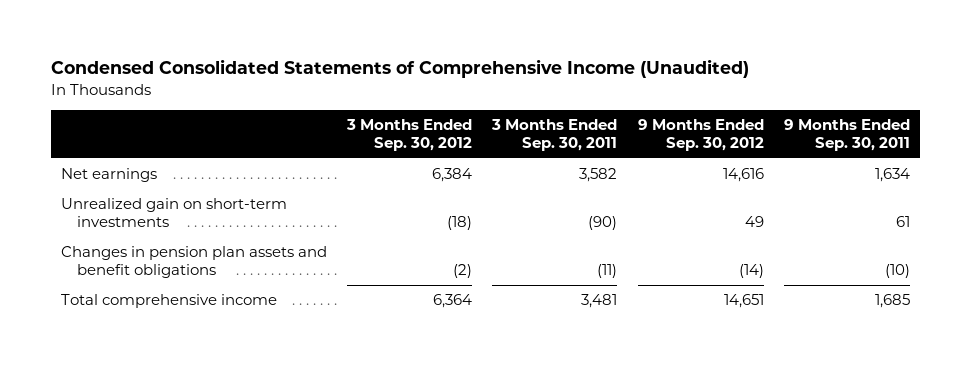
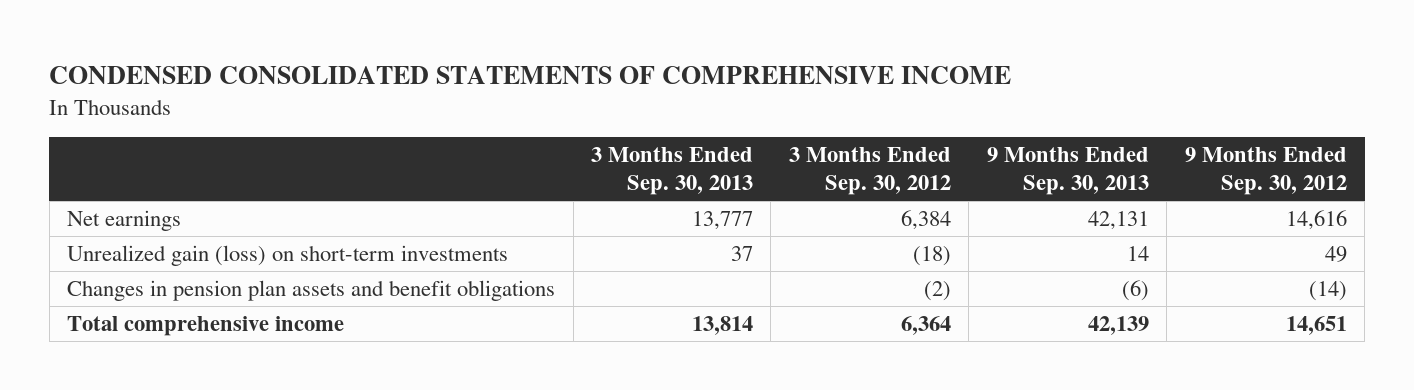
[50,59,749,79] Condensed Consolidated Statements of Comprehensive Income (Unaudited) -> [49,66,1012,85] CONDENSED CONSOLIDATED STATEMENTS OF COMPREHENSIVE INCOME
[491,118,618,152] 3 Months Ended Sep. 30, 2011 -> none
[783,118,910,152] 9 Months Ended Sep. 30, 2011 -> none
none -> [590,147,753,196] 3 Months Ended Sep. 30, 2013
none -> [986,147,1149,196] 9 Months Ended Sep. 30, 2013
[60,198,287,228] Unrealized gain on short-term investments -> [67,244,509,266] Unrealized gain (loss) on short-term investments

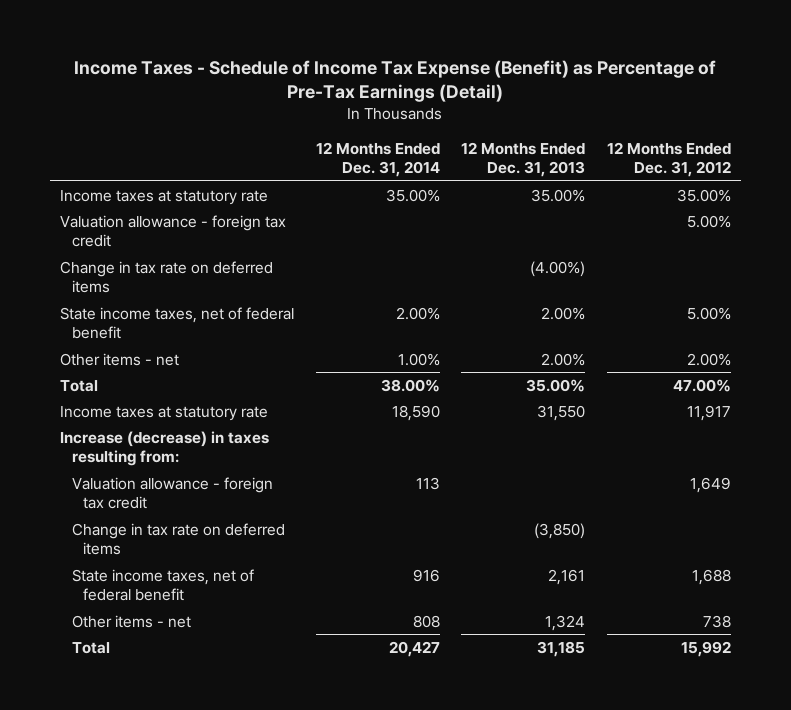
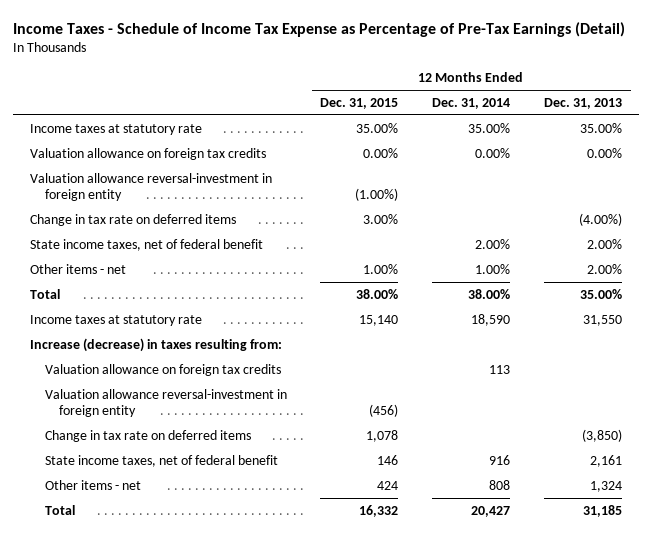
[74,59,717,103] Income Taxes - Schedule of Income Tax Expense (Benefit) as Percentage of Pre-Tax Earnings (Detail) -> [13,22,626,38] Income Taxes - Schedule of Income Tax Expense as Percentage of Pre-Tax Earnings (Detail)
[606,141,731,178] 12 Months Ended Dec. 31, 2012 -> none
none -> [320,97,399,109] Dec. 31, 2015
none -> [30,147,267,160] Valuation allowance on foreign tax credits
[60,214,287,248] Valuation allowance - foreign tax credit -> [30,172,273,202] Valuation allowance reversal-investment in foreign entity
[71,476,273,510] Valuation allowance - foreign tax credit -> [44,363,281,376] Valuation allowance on foreign tax credits
none -> [44,388,287,418] Valuation allowance reversal-investment in foreign entity

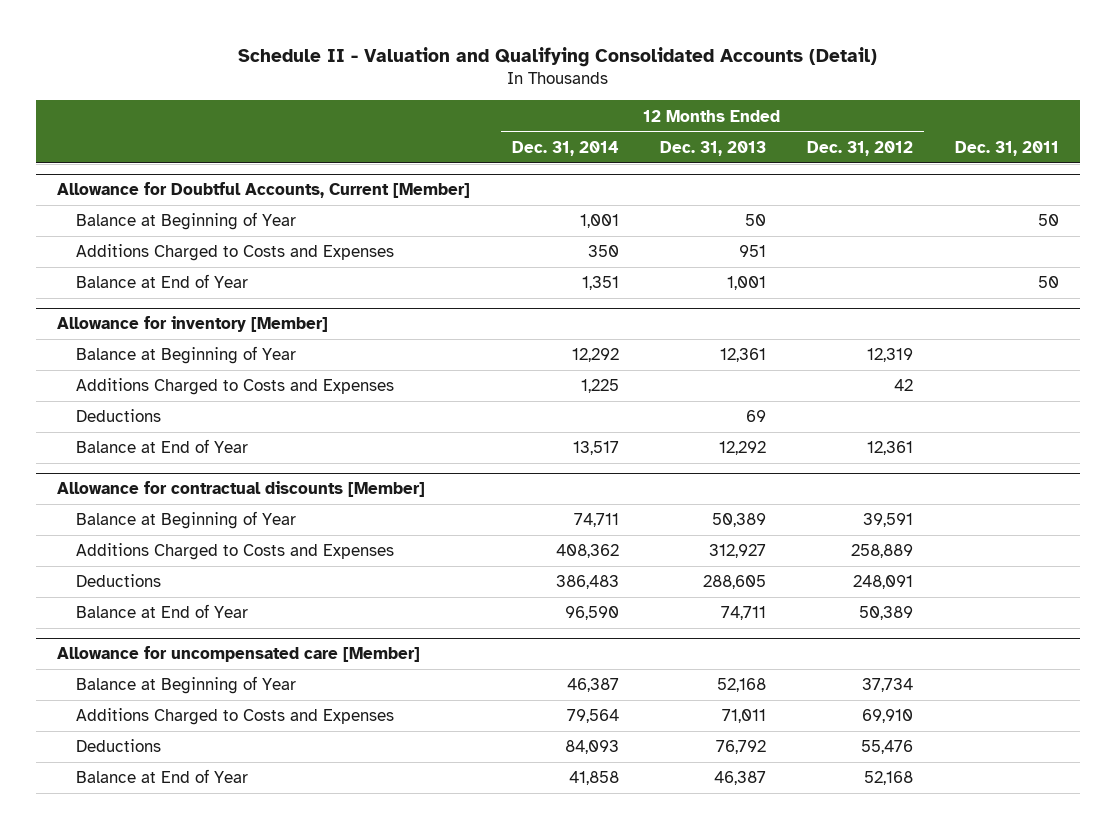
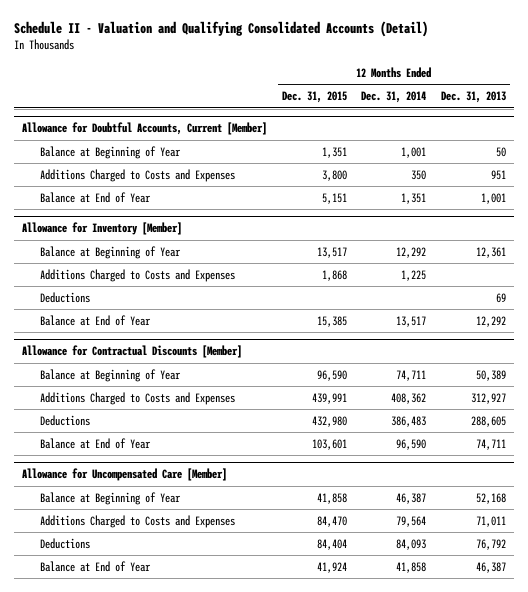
[807,140,914,156] Dec. 31, 2012 -> none
[954,140,1059,156] Dec. 31, 2011 -> none
none -> [281,91,347,104] Dec. 31, 2015
[57,316,329,333] Allowance for inventory [Member] -> [21,222,182,236] Allowance for Inventory [Member]
[57,481,426,498] Allowance for contractual discounts [Member] -> [21,345,242,359] Allowance for Contractual Discounts [Member]
[57,646,421,663] Allowance for uncompensated care [Member] -> [21,468,227,482] Allowance for Uncompensated Care [Member]

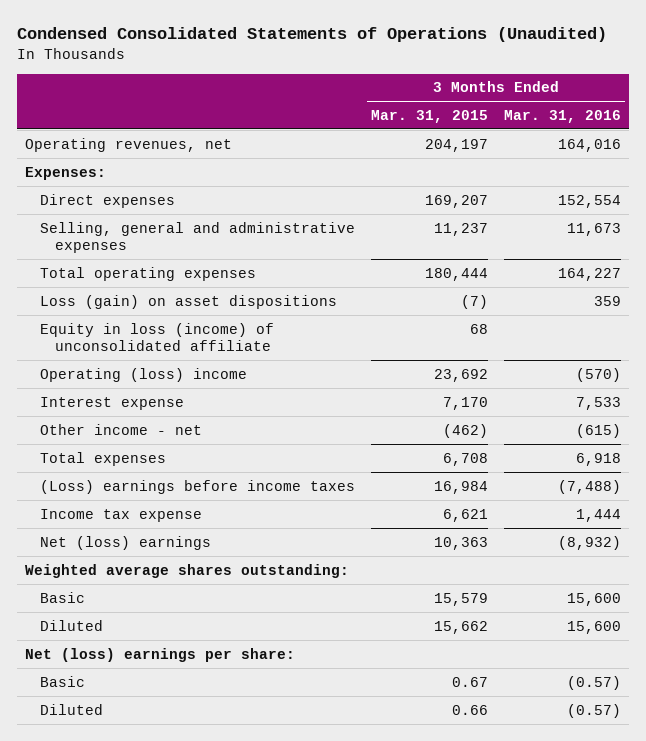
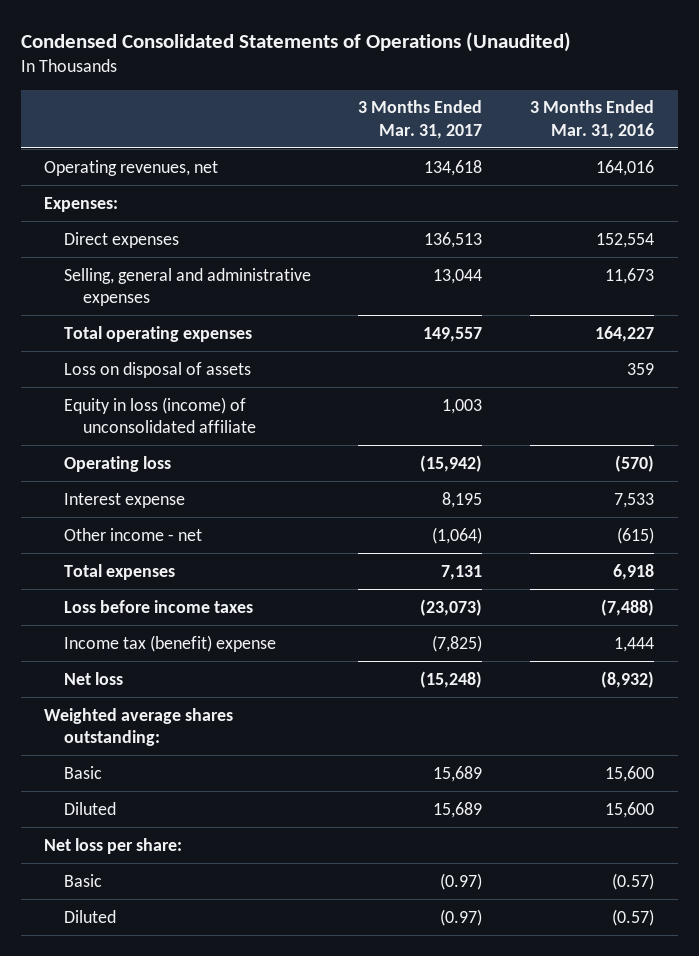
[370,109,488,123] Mar. 31, 2015 -> none
none -> [358,100,483,139] 3 Months Ended Mar. 31, 2017
[39,294,337,309] Loss (gain) on asset dispositions -> [63,361,251,378] Loss on disposal of assets
[39,367,247,382] Operating (loss) income -> [63,455,171,472] Operating loss
[39,479,355,494] (Loss) earnings before income taxes -> [63,599,253,613] Loss before income taxes
[39,508,202,522] Income tax expense -> [63,634,276,652] Income tax (benefit) expense
[39,535,211,550] Net (loss) earnings -> [63,671,123,685] Net loss
[24,647,295,662] Net (loss) earnings per share: -> [44,837,183,854] Net loss per share:

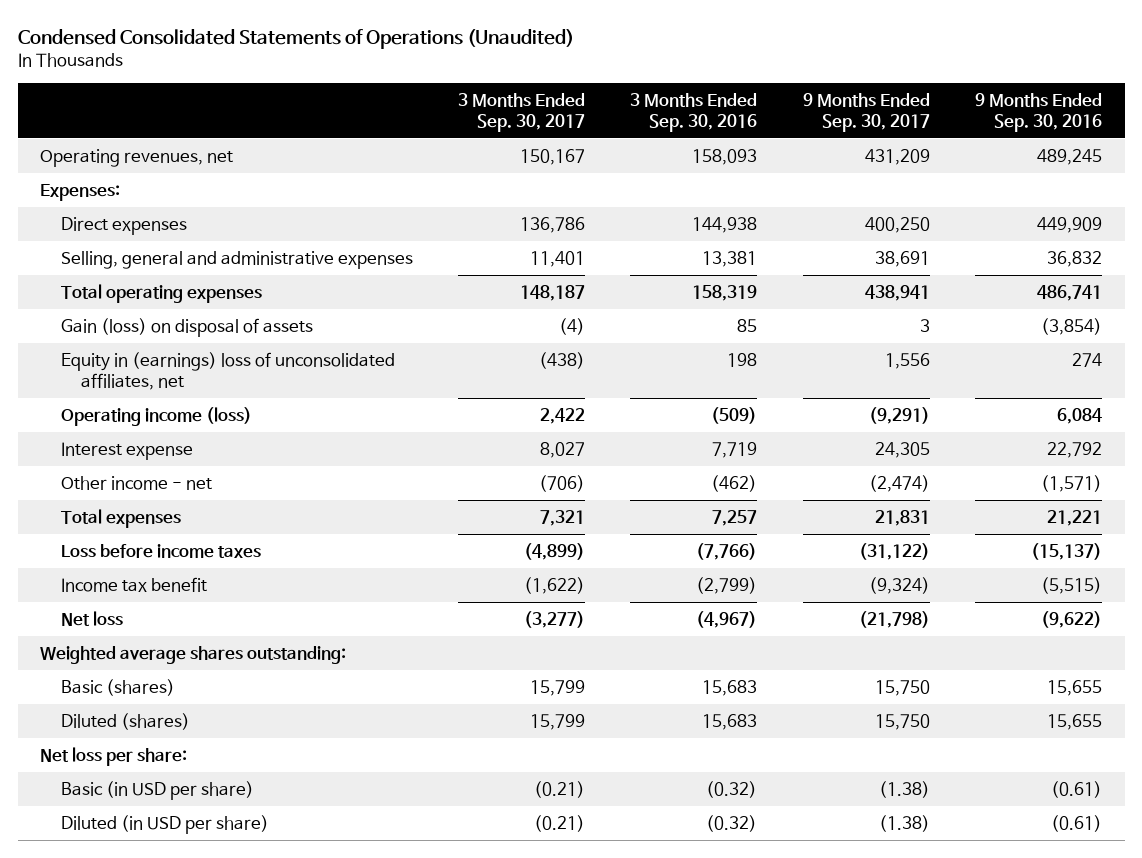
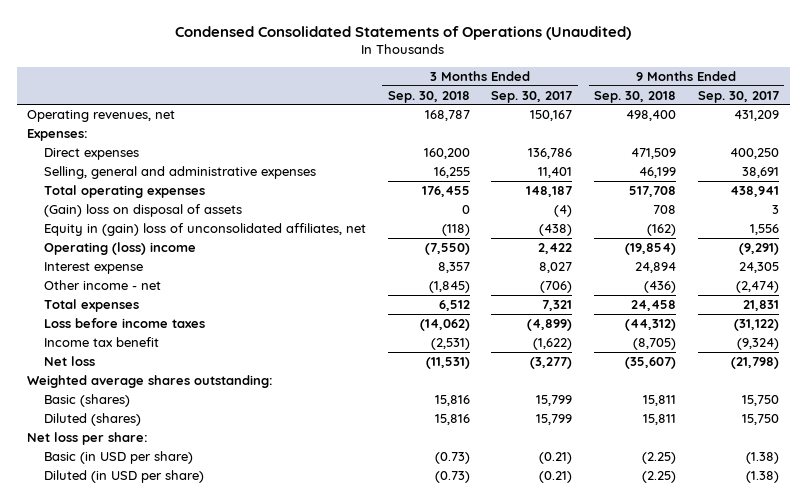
[630,92,758,132] 3 Months Ended Sep. 30, 2016 -> none
[974,92,1102,132] 9 Months Ended Sep. 30, 2016 -> none
none -> [387,90,470,103] Sep. 30, 2018
none -> [594,90,677,103] Sep. 30, 2018
[60,317,313,337] Gain (loss) on disposal of assets -> [44,203,243,217] (Gain) loss on disposal of assets
[60,351,395,391] Equity in (earnings) loss of unconsolidated affiliates, net -> [44,222,367,236] Equity in (gain) loss of unconsolidated affiliates, net
[60,406,252,426] Operating income (loss) -> [44,241,197,255] Operating (loss) income

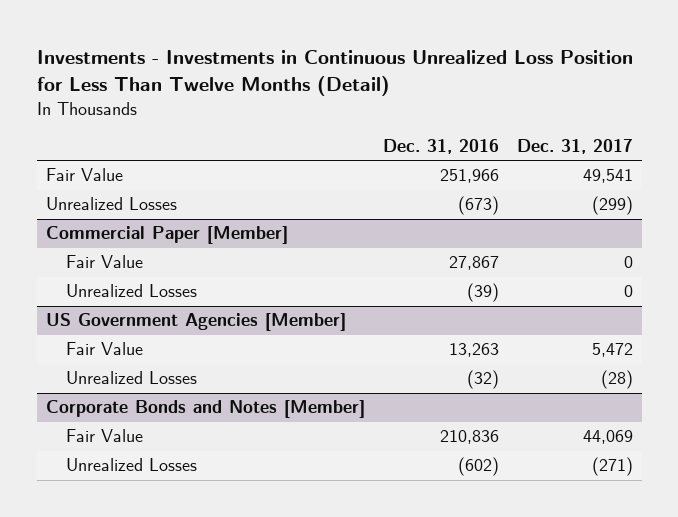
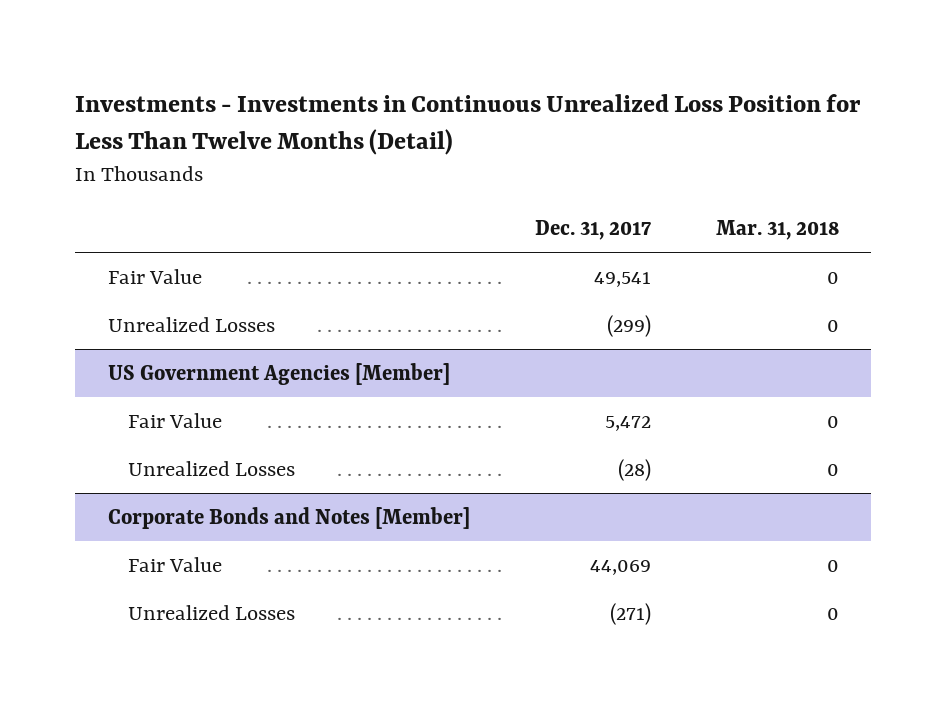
[382,139,499,155] Dec. 31, 2016 -> none
none -> [715,220,839,241] Mar. 31, 2018
[45,226,288,245] Commercial Paper [Member] -> none
[65,255,143,269] Fair Value -> none
[65,284,197,298] Unrealized Losses -> none

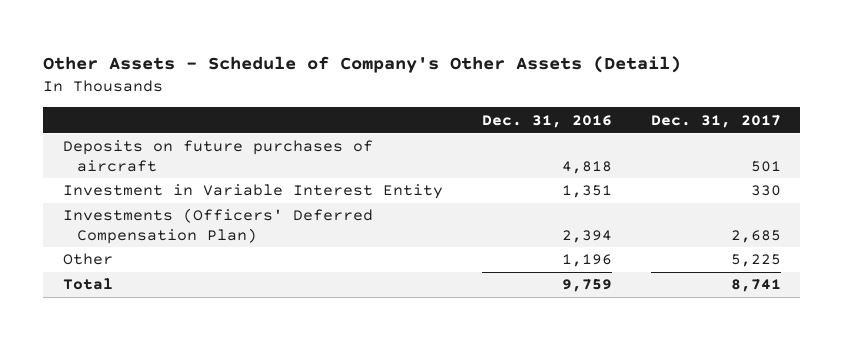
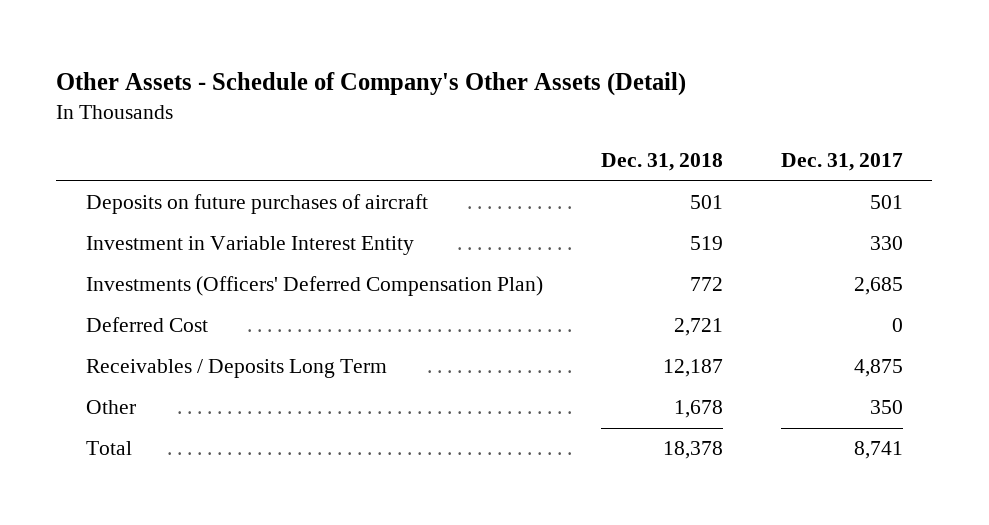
[481,114,612,128] Dec. 31, 2016 -> none
none -> [600,153,723,172] Dec. 31, 2018
none -> [85,317,208,333] Deferred Cost
none -> [85,359,387,379] Receivables / Deposits Long Term
[730,254,781,268] 5,225 -> [870,400,904,415] 350

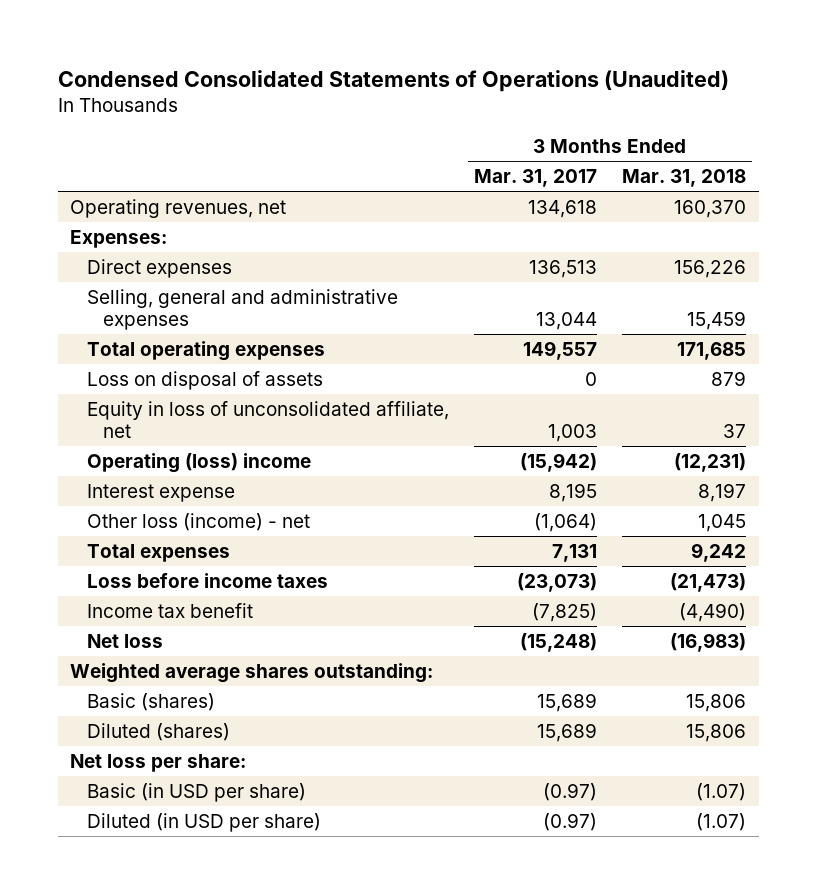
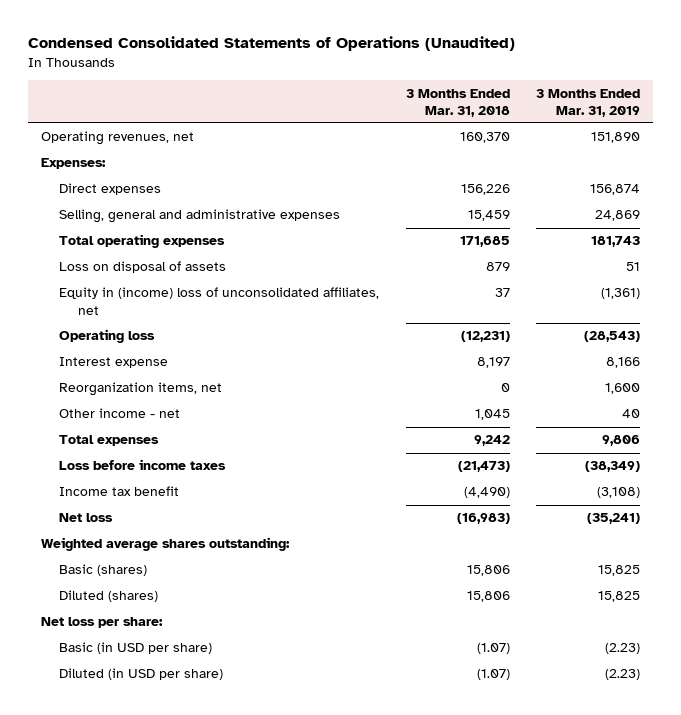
[473,169,597,188] Mar. 31, 2017 -> none
none -> [535,88,640,117] 3 Months Ended Mar. 31, 2019
[86,400,449,439] Equity in loss of unconsolidated affiliate, net -> [59,287,380,315] Equity in (income) loss of unconsolidated affiliates, net
[86,452,311,473] Operating (loss) income -> [59,329,156,344] Operating loss
none -> [59,382,223,397] Reorganization items, net
[86,512,310,531] Other loss (income) - net -> [59,408,181,419] Other income - net

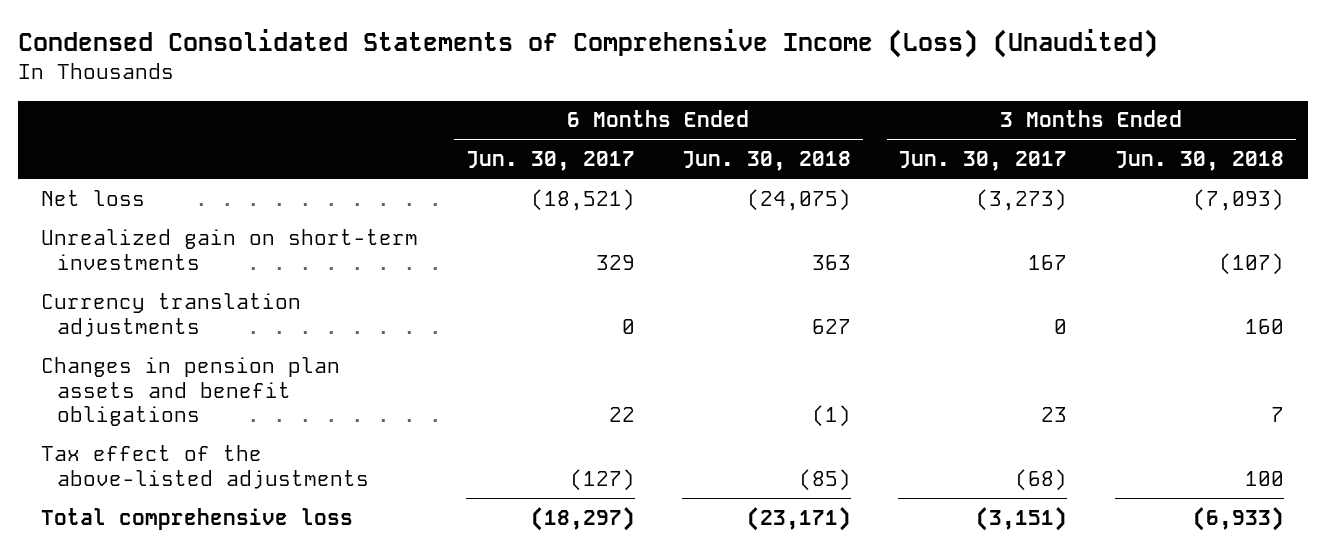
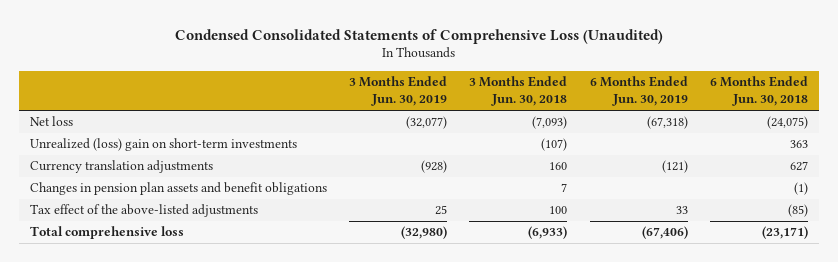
[17,28,1158,58] Condensed Consolidated Statements of Comprehensive Income (Loss) (Unaudited) -> [174,28,663,44] Condensed Consolidated Statements of Comprehensive Loss (Unaudited)
[465,151,635,172] Jun. 30, 2017 -> none
[898,151,1068,172] Jun. 30, 2017 -> none
none -> [349,76,448,107] 3 Months Ended Jun. 30, 2019
none -> [589,76,688,107] 6 Months Ended Jun. 30, 2019
[41,228,419,270] Unrealized gain on short-term investments -> [30,138,298,152] Unrealized (loss) gain on short-term investments

